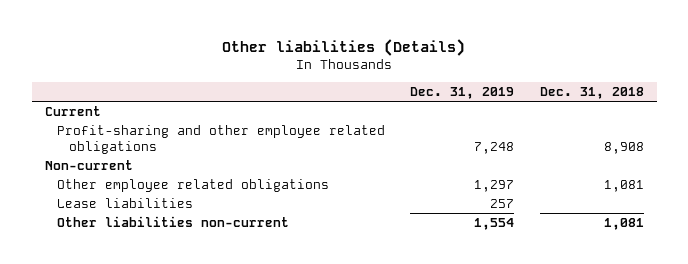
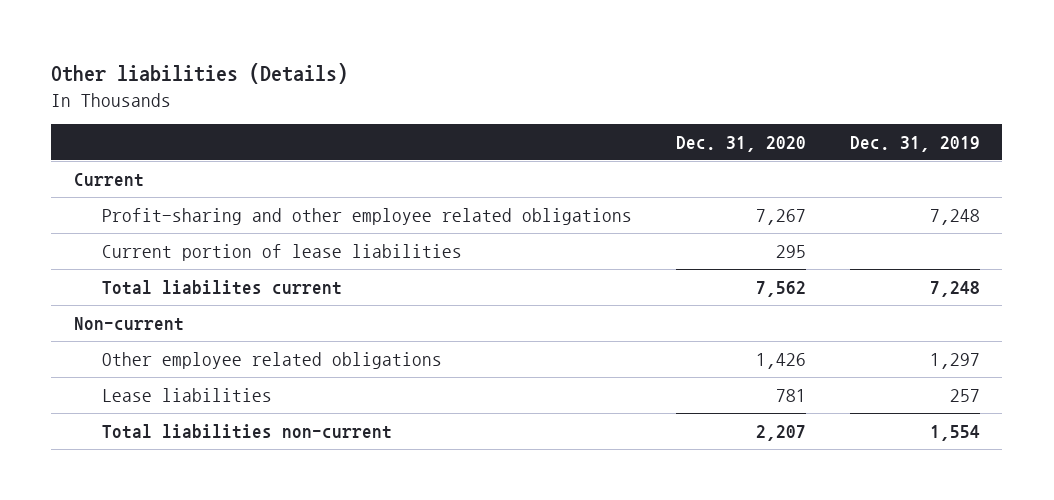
[539,86,644,99] Dec. 31, 2018 -> none
none -> [675,136,806,153] Dec. 31, 2020
none -> [101,243,462,261] Current portion of lease liabilities
none -> [101,279,342,295] Total liabilites current
[56,216,289,228] Other liabilities non-current -> [101,423,392,439] Total liabilities non-current

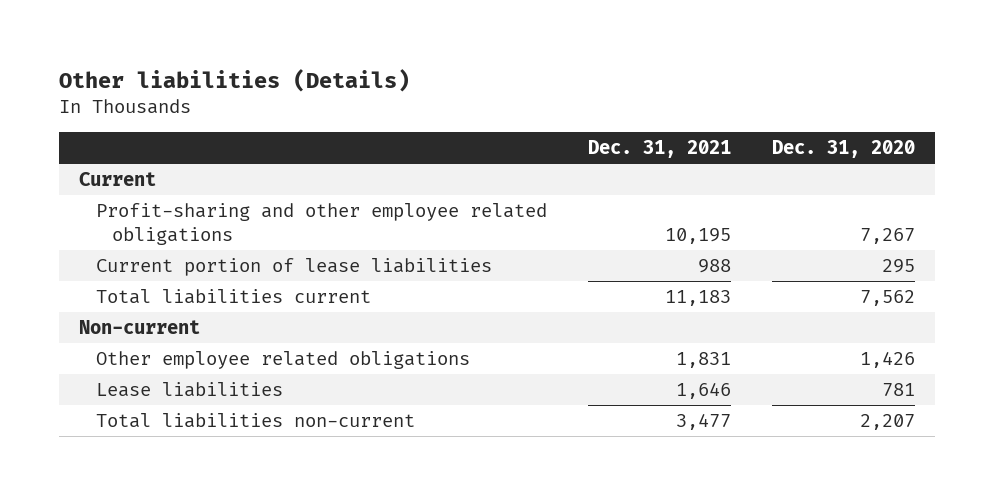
[850,136,981,153] Dec. 31, 2019 -> none
none -> [587,140,731,159] Dec. 31, 2021
[101,279,342,295] Total liabilites current -> [95,289,371,305] Total liabilities current

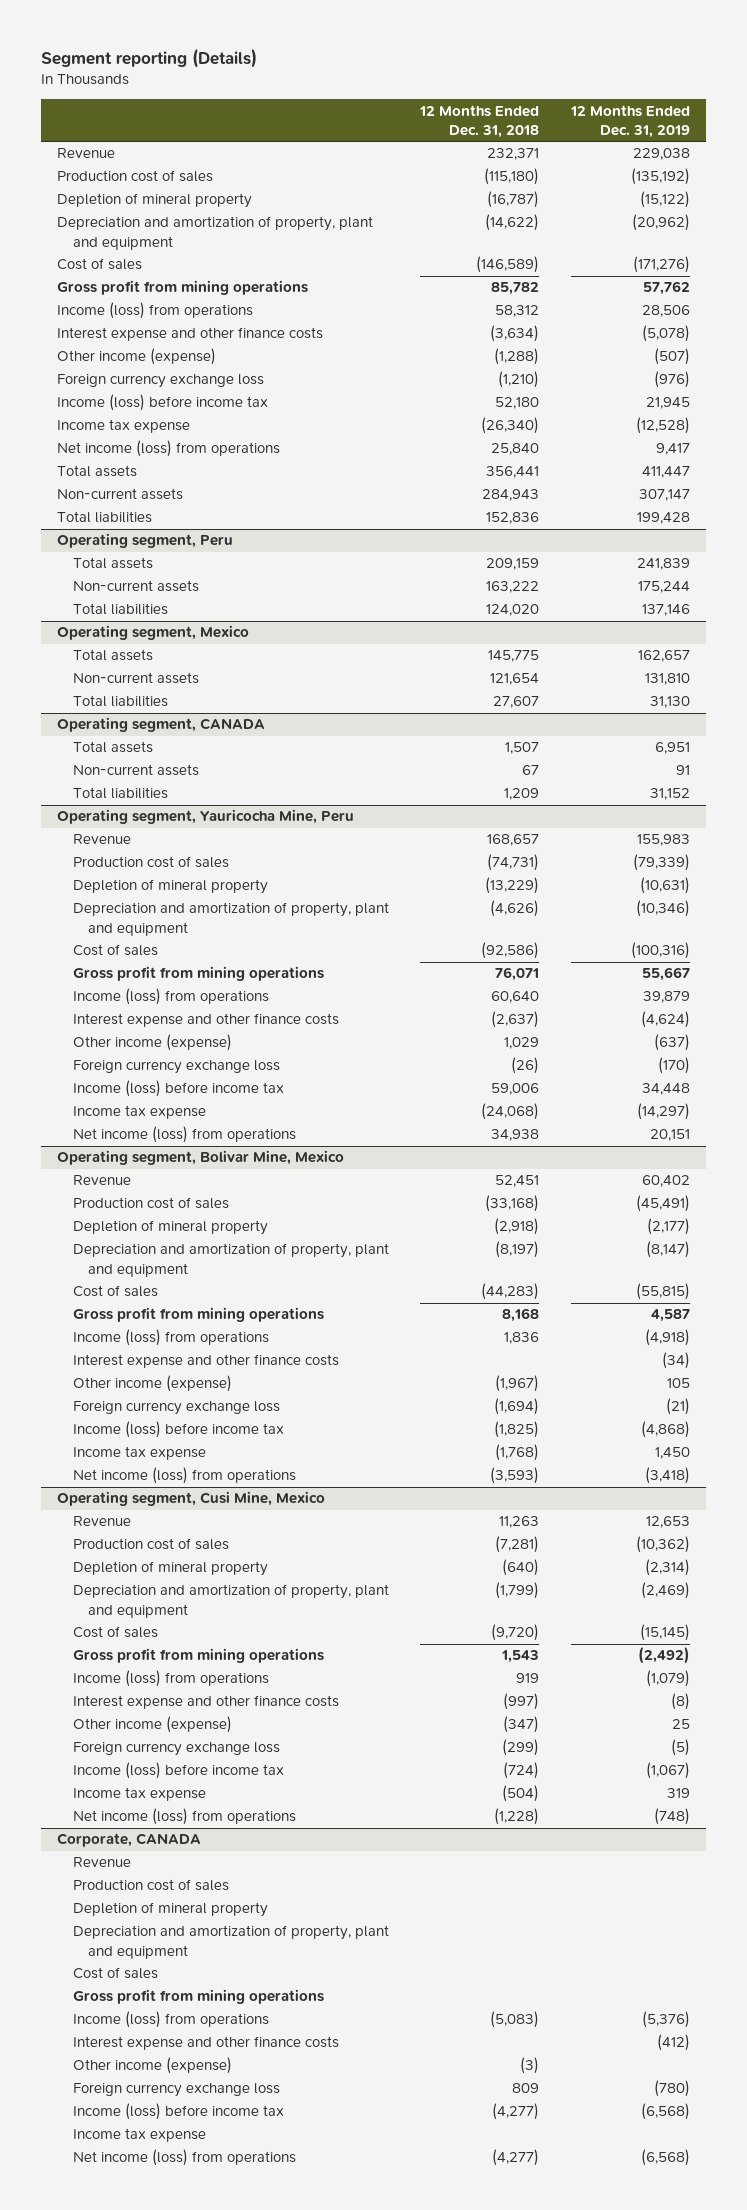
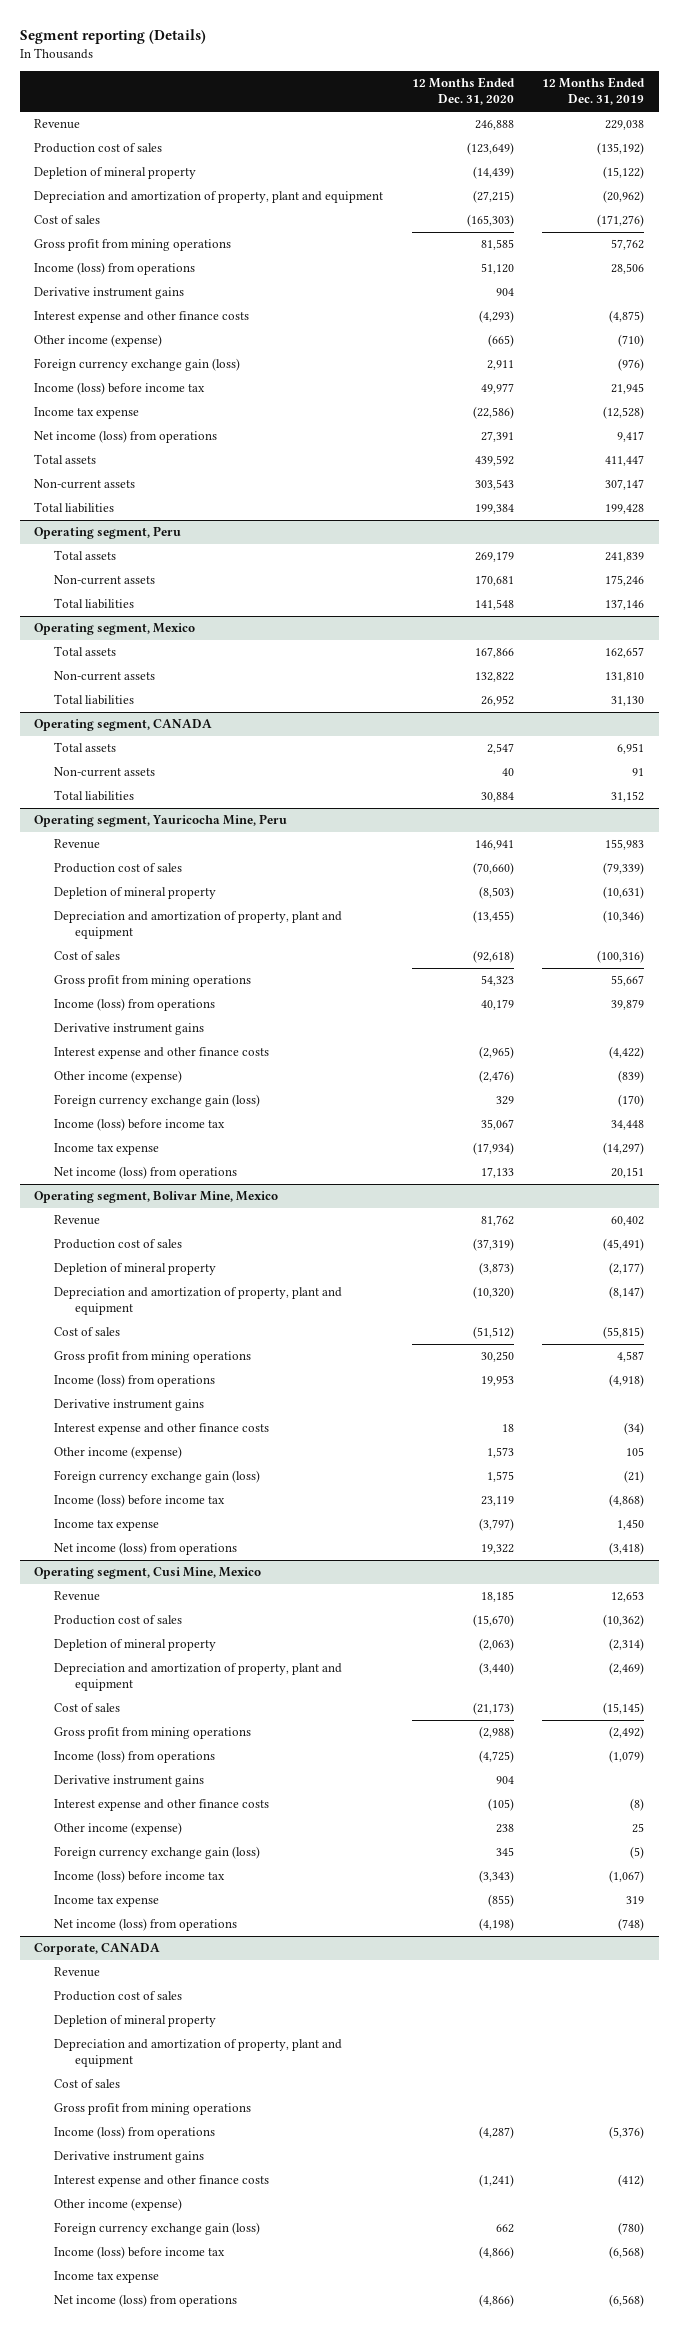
[419,104,540,138] 12 Months Ended Dec. 31, 2018 -> none
none -> [411,77,515,106] 12 Months Ended Dec. 31, 2020
none -> [34,287,185,300] Derivative instrument gains
[642,325,691,343] (5,078) -> [609,310,645,324] (4,875)
[654,348,691,366] (507) -> [618,334,645,348] (710)
[56,374,264,389] Foreign currency exchange loss -> [34,358,241,372] Foreign currency exchange gain (loss)
[638,581,691,594] 175,244 -> [605,575,645,587] 175,246
none -> [54,1023,205,1036] Derivative instrument gains
[641,1011,691,1029] (4,624) -> [609,1046,645,1060] (4,422)
[654,1034,691,1052] (637) -> [618,1070,645,1084] (839)
[72,1060,280,1075] Foreign currency exchange loss -> [54,1094,261,1108] Foreign currency exchange gain (loss)
none -> [54,1399,205,1412] Derivative instrument gains
[72,1401,280,1416] Foreign currency exchange loss -> [54,1470,261,1484] Foreign currency exchange gain (loss)
none -> [54,1775,205,1788] Derivative instrument gains
[72,1742,280,1757] Foreign currency exchange loss -> [54,1846,261,1860] Foreign currency exchange gain (loss)
none -> [54,2151,205,2164] Derivative instrument gains
[72,2083,280,2098] Foreign currency exchange loss -> [54,2222,261,2236] Foreign currency exchange gain (loss)

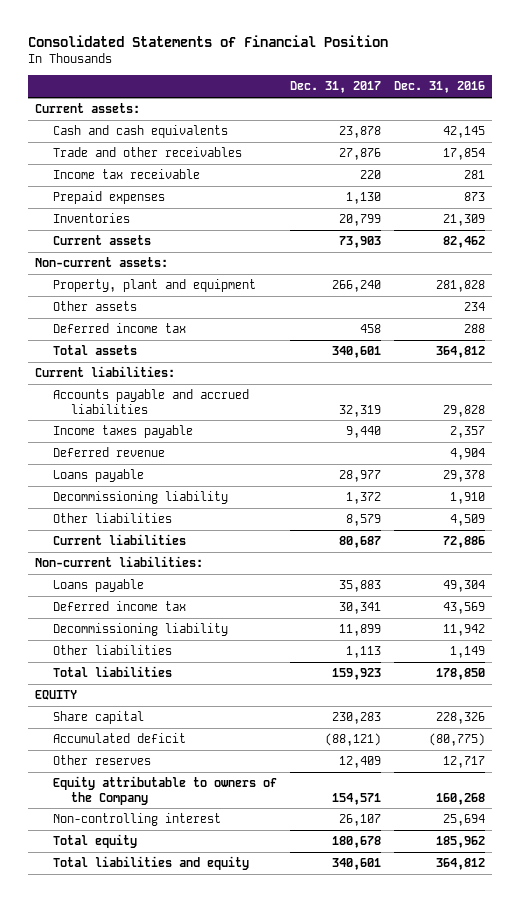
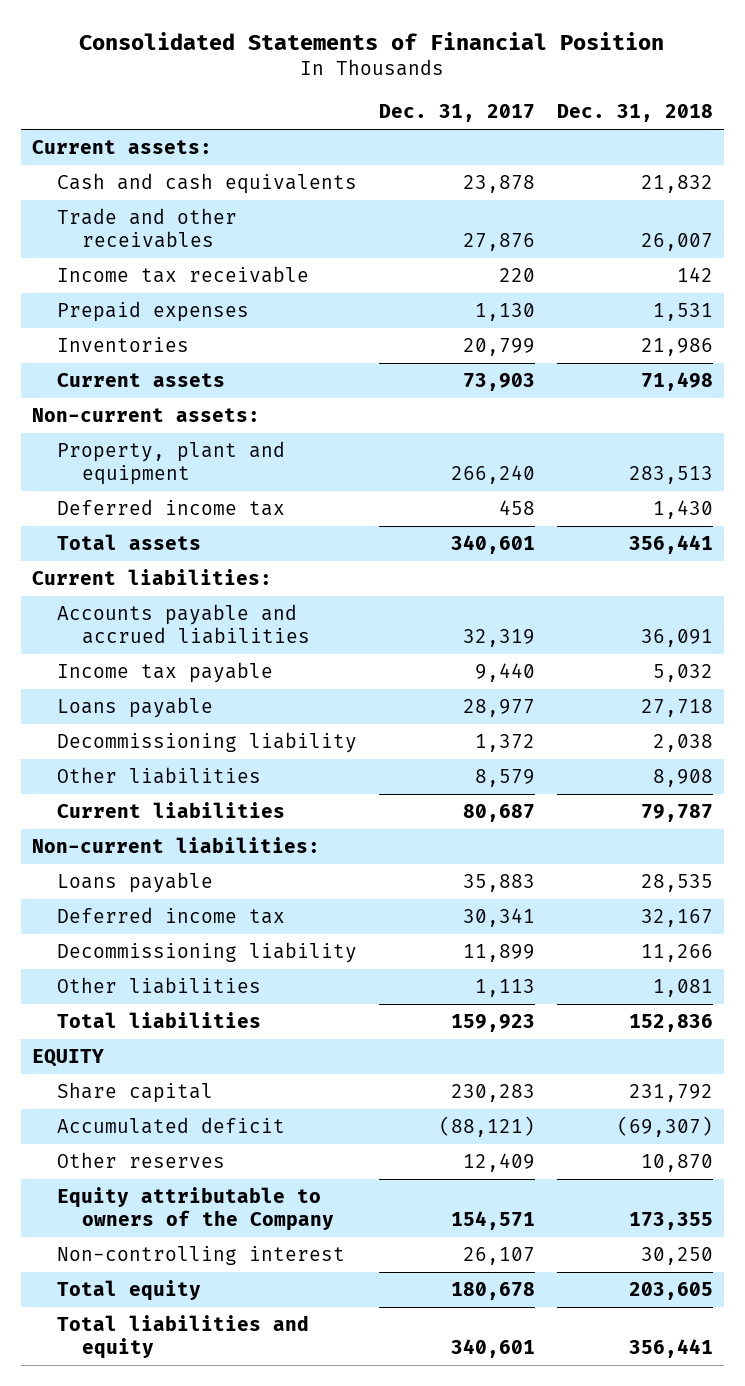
[394,81,486,94] Dec. 31, 2016 -> none
none -> [557,103,714,122] Dec. 31, 2018
[52,301,137,312] Other assets -> none
[52,447,165,458] Deferred revenue -> none
[52,425,193,439] Income taxes payable -> [56,662,273,684] Income tax payable

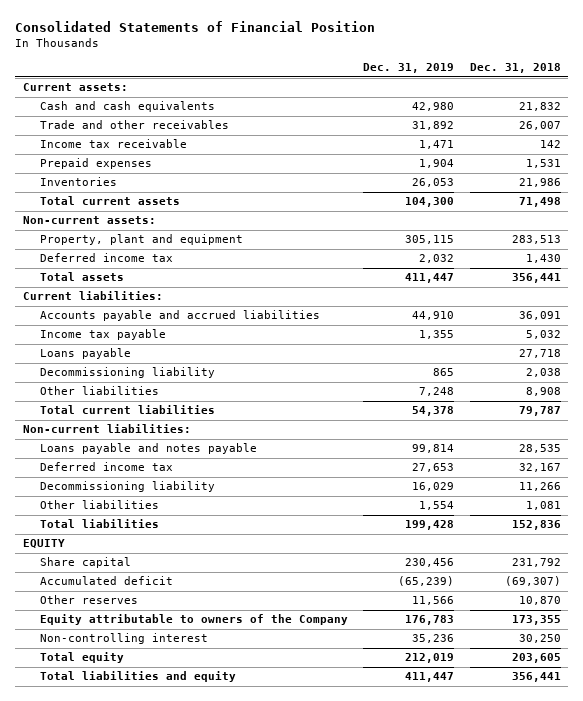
[378,103,535,122] Dec. 31, 2017 -> none
none -> [363,63,455,74] Dec. 31, 2019
[56,373,225,388] Current assets -> [40,196,181,206] Total current assets
[56,802,285,819] Current liabilities -> [40,405,216,415] Total current liabilities
[56,872,213,894] Loans payable -> [40,443,258,455] Loans payable and notes payable

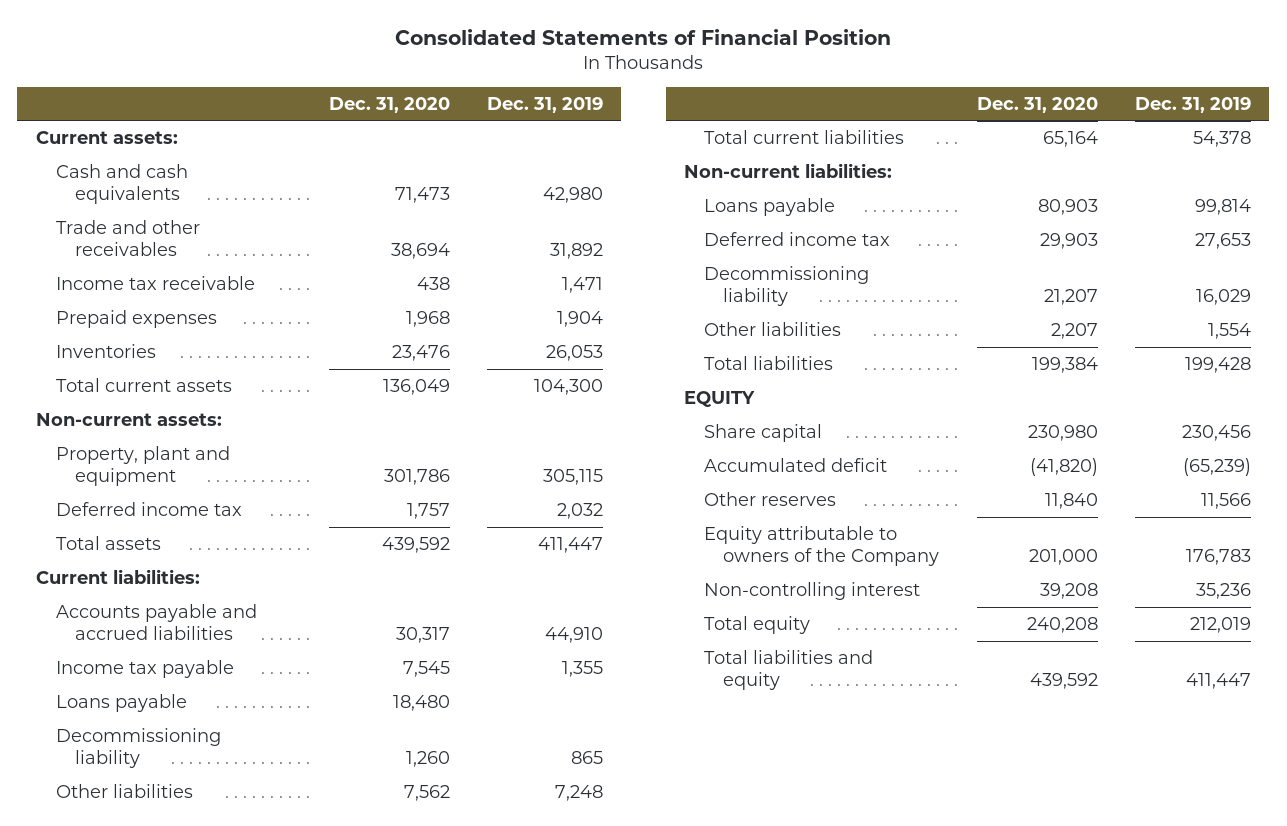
[469,63,561,74] Dec. 31, 2018 -> none
none -> [328,96,450,113] Dec. 31, 2020
[40,443,258,455] Loans payable and notes payable -> [703,198,835,217] Loans payable

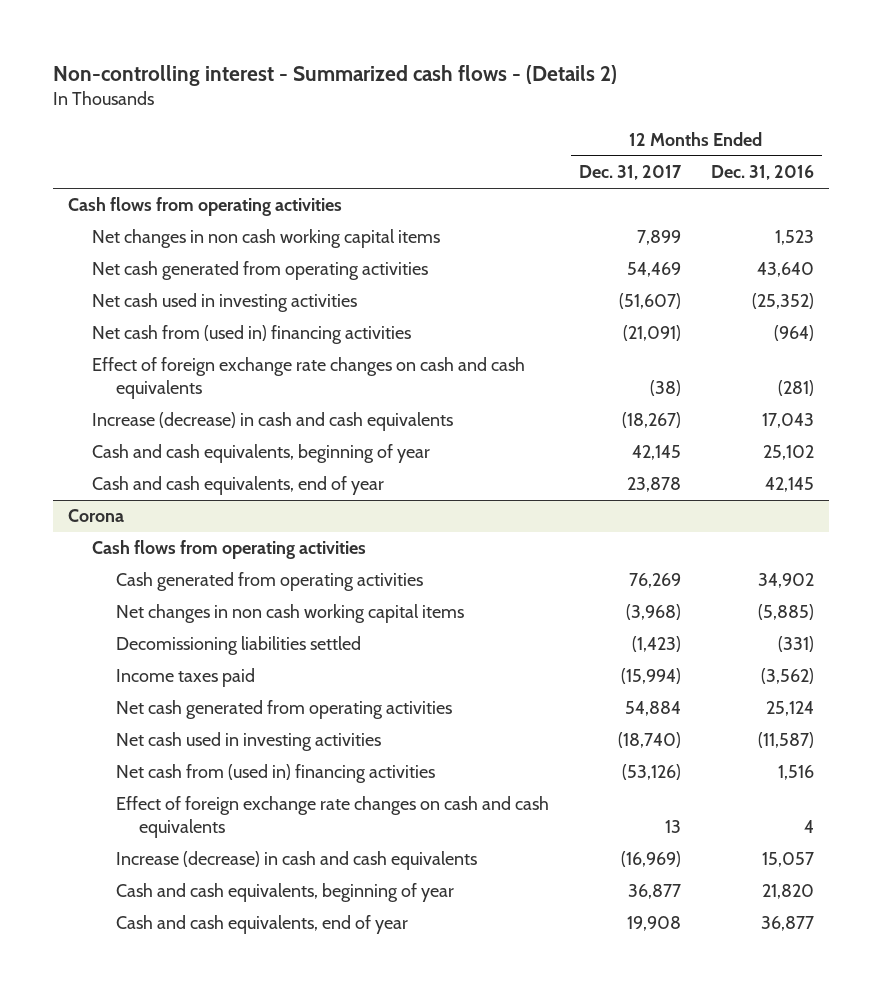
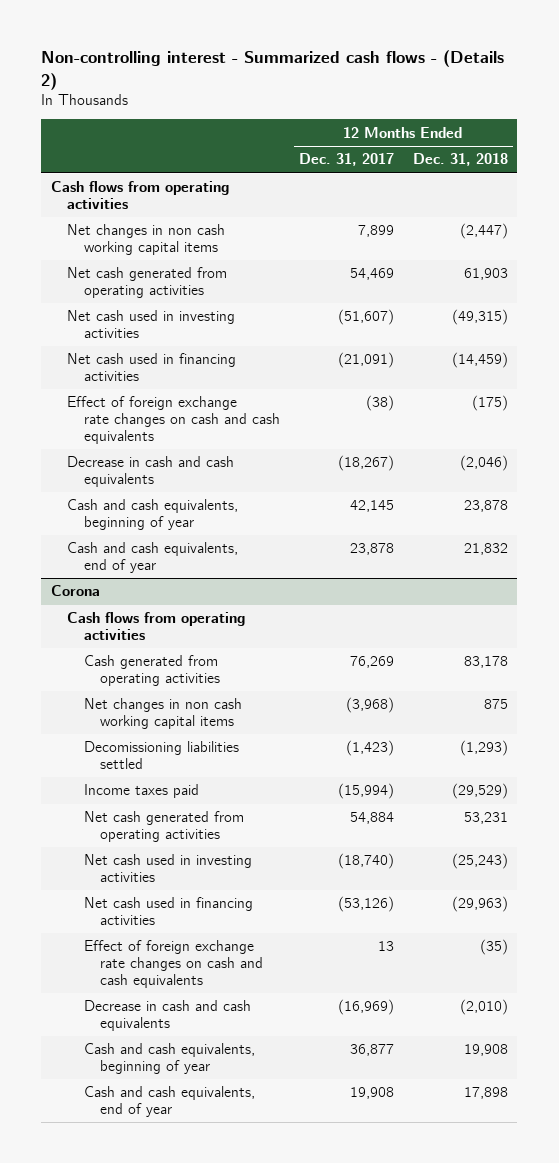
[711,165,815,181] Dec. 31, 2016 -> none
none -> [412,153,508,167] Dec. 31, 2018
[91,325,411,345] Net cash from (used in) financing activities -> [67,353,237,382] Net cash used in financing activities
[91,412,453,432] Increase (decrease) in cash and cash equivalents -> [67,456,235,488] Decrease in cash and cash equivalents
[115,764,435,784] Net cash from (used in) financing activities -> [83,897,253,926] Net cash used in financing activities
[115,851,477,871] Increase (decrease) in cash and cash equivalents -> [83,1000,251,1032] Decrease in cash and cash equivalents

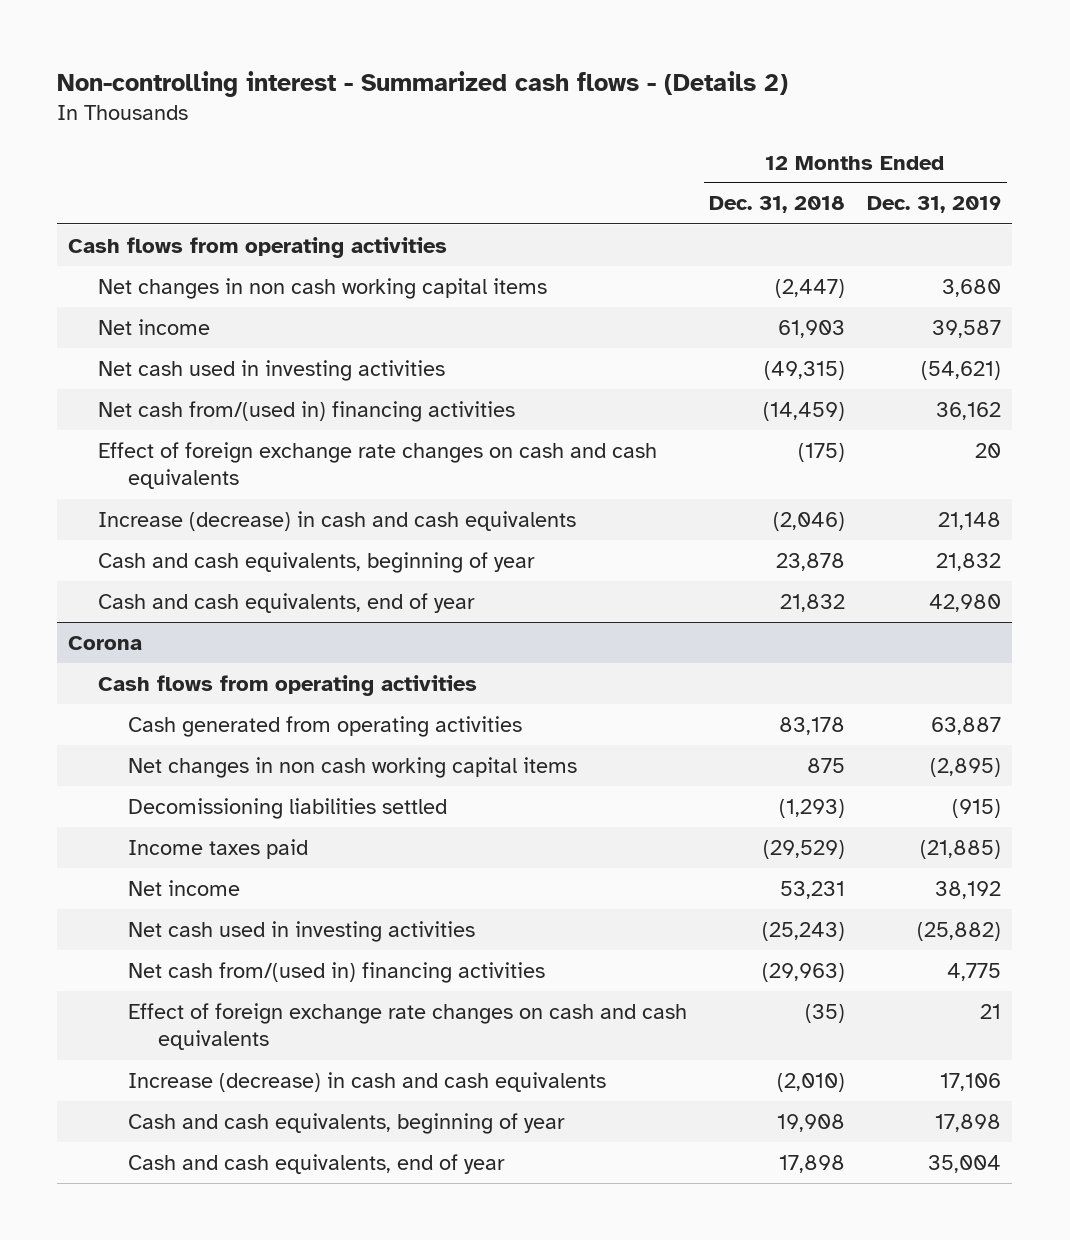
[298,153,394,167] Dec. 31, 2017 -> none
none -> [867,196,1002,214] Dec. 31, 2019
[67,267,228,299] Net cash generated from operating activities -> [98,318,211,335] Net income
[67,353,237,382] Net cash used in financing activities -> [98,400,516,422] Net cash from/(used in) financing activities
[67,456,235,488] Decrease in cash and cash equivalents -> [98,510,577,531] Increase (decrease) in cash and cash equivalents
[83,811,244,843] Net cash generated from operating activities -> [127,879,240,896] Net income
[83,897,253,926] Net cash used in financing activities -> [127,961,545,983] Net cash from/(used in) financing activities
[83,1000,251,1032] Decrease in cash and cash equivalents -> [127,1071,606,1092] Increase (decrease) in cash and cash equivalents

